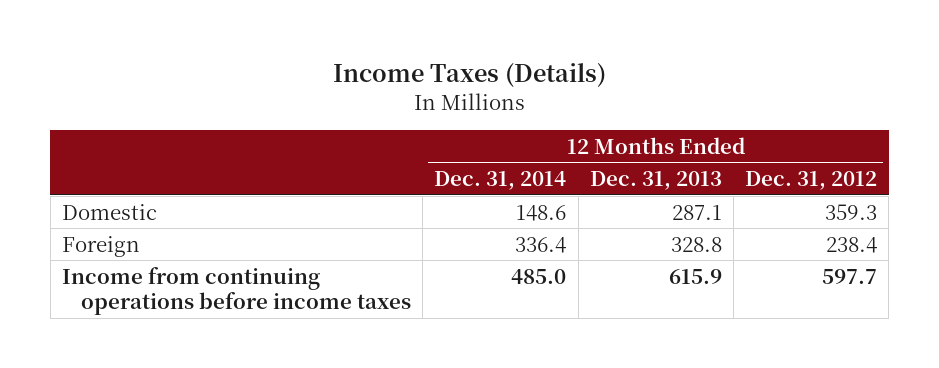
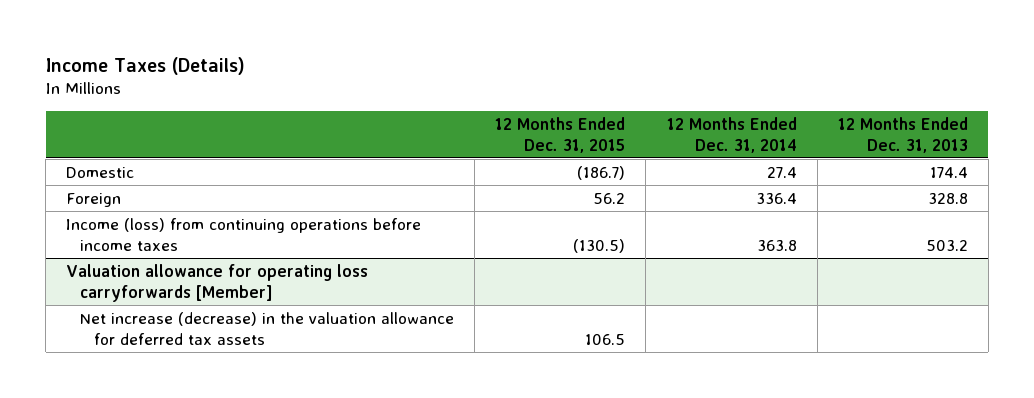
[745,171,878,191] Dec. 31, 2012 -> none
none -> [495,116,626,153] 12 Months Ended Dec. 31, 2015
[516,204,567,221] 148.6 -> [766,166,797,178] 27.4
[671,204,722,220] 287.1 -> [929,166,968,178] 174.4
[62,266,411,315] Income from continuing operations before income taxes -> [66,217,422,251] Income (loss) from continuing operations before income taxes
[511,268,567,284] 485.0 -> [756,239,797,251] 363.8
[668,268,722,284] 615.9 -> [925,239,968,251] 503.2
none -> [66,263,369,302] Valuation allowance for operating loss carryforwards [Member]
none -> [80,311,455,345] Net increase (decrease) in the valuation allowance for deferred tax assets

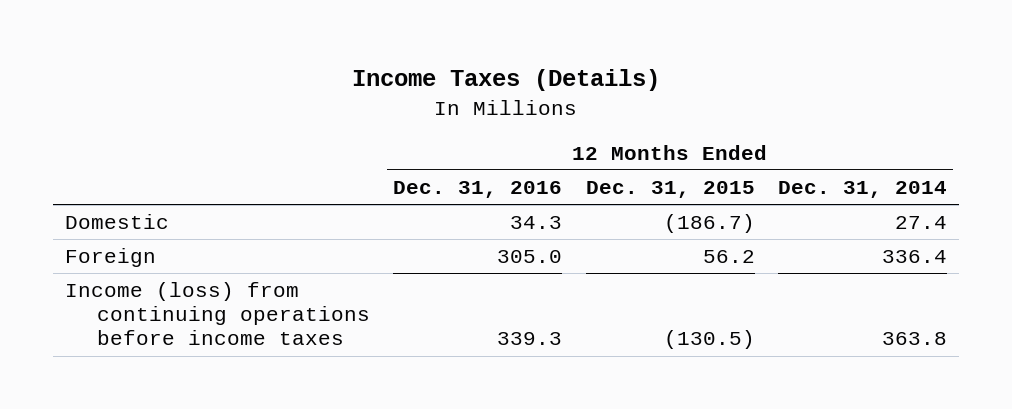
[837,116,968,153] 12 Months Ended Dec. 31, 2013 -> none
none -> [393,180,563,198] Dec. 31, 2016
[66,263,369,302] Valuation allowance for operating loss carryforwards [Member] -> none
[80,311,455,345] Net increase (decrease) in the valuation allowance for deferred tax assets -> none

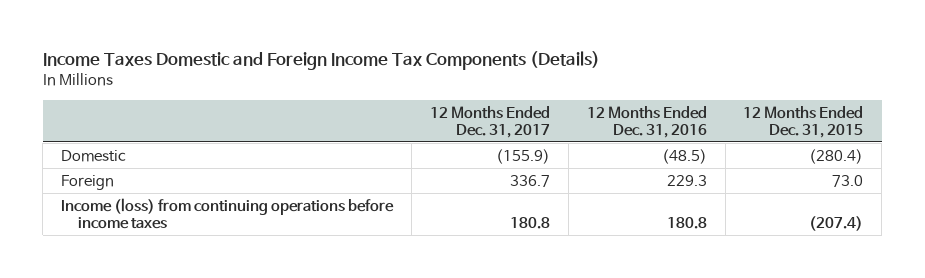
[352,69,661,92] Income Taxes (Details) -> [42,51,600,71] Income Taxes Domestic and Foreign Income Tax Components (Details)
[777,180,947,198] Dec. 31, 2014 -> none
none -> [429,105,550,138] 12 Months Ended Dec. 31, 2017
[510,216,563,230] 34.3 -> [661,148,707,164] (48.5)
[663,214,755,234] (186.7) -> [809,148,864,164] (280.4)
[497,250,563,264] 305.0 -> [666,174,707,186] 229.3
[702,250,755,264] 56.2 -> [832,174,864,187] 73.0
[497,332,563,346] 339.3 -> [666,216,707,229] 180.8
[663,330,755,350] (130.5) -> [809,215,864,231] (207.4)

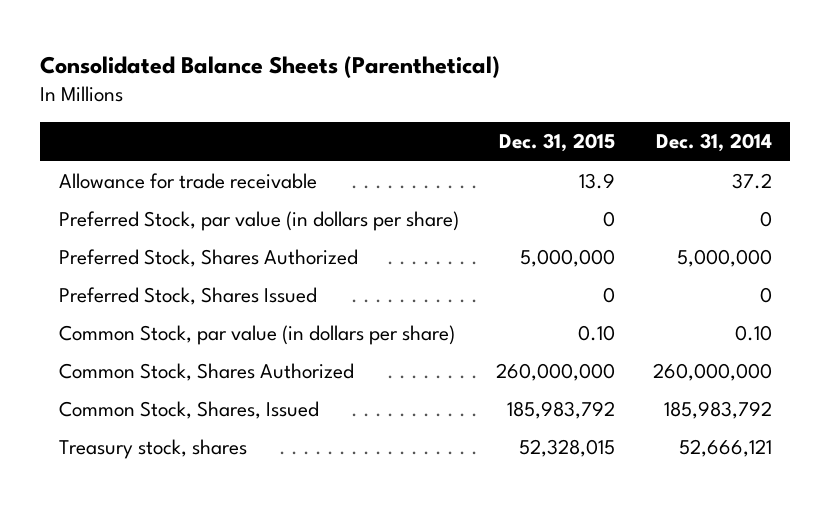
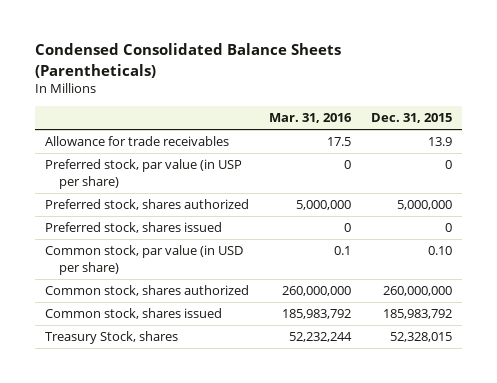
[40,55,501,78] Consolidated Balance Sheets (Parenthetical) -> [35,43,342,78] Condensed Consolidated Balance Sheets (Parentheticals)
[655,133,772,153] Dec. 31, 2014 -> none
none -> [268,113,352,124] Mar. 31, 2016
[58,173,317,190] Allowance for trade receivable -> [45,136,230,147] Allowance for trade receivables
[58,211,459,232] Preferred Stock, par value (in dollars per share) -> [45,159,243,189] Preferred stock, par value (in USP per share)
[58,249,358,268] Preferred Stock, Shares Authorized -> [45,199,250,211] Preferred stock, shares authorized
[58,287,317,306] Preferred Stock, Shares Issued -> [45,222,223,234] Preferred stock, shares issued
[58,325,455,346] Common Stock, par value (in dollars per share) -> [45,245,244,275] Common stock, par value (in USD per share)
[58,363,354,382] Common Stock, Shares Authorized -> [45,285,250,297] Common stock, shares authorized
[58,401,319,420] Common Stock, Shares, Issued -> [45,308,223,320] Common stock, shares issued
[58,439,247,460] Treasury stock, shares -> [45,331,179,345] Treasury Stock, shares

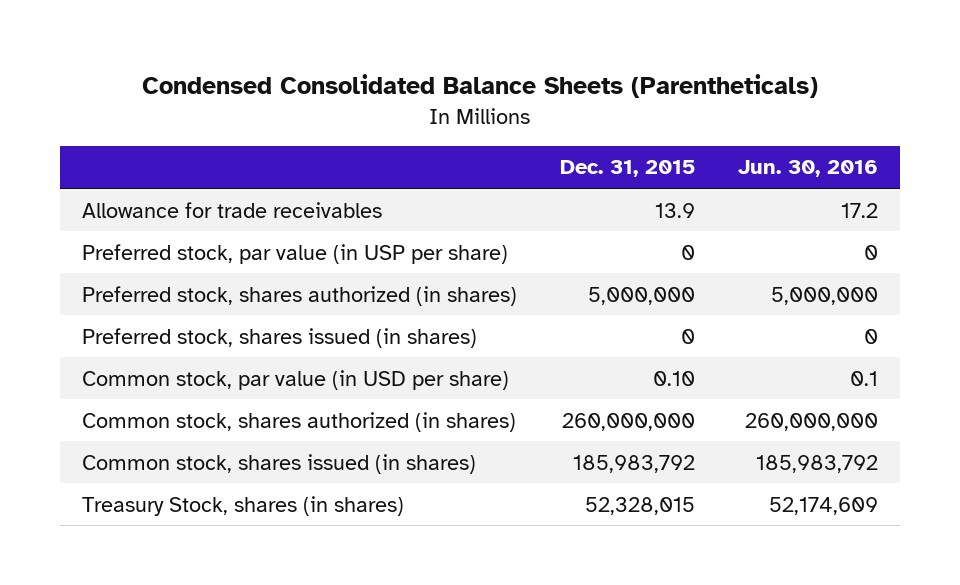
[268,113,352,124] Mar. 31, 2016 -> none
none -> [737,160,878,178] Jun. 30, 2016
[45,199,250,211] Preferred stock, shares authorized -> [81,285,517,306] Preferred stock, shares authorized (in shares)
[45,222,223,234] Preferred stock, shares issued -> [81,327,477,348] Preferred stock, shares issued (in shares)
[45,285,250,297] Common stock, shares authorized -> [81,411,516,432] Common stock, shares authorized (in shares)
[45,308,223,320] Common stock, shares issued -> [81,453,476,474] Common stock, shares issued (in shares)
[45,331,179,345] Treasury Stock, shares -> [81,495,404,516] Treasury Stock, shares (in shares)

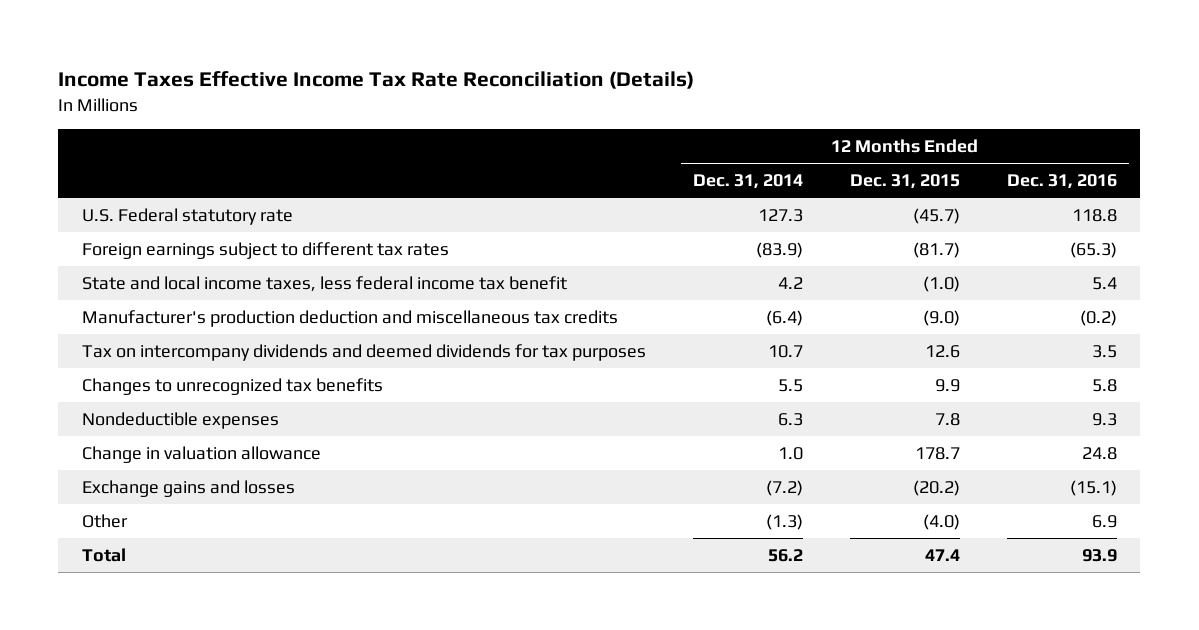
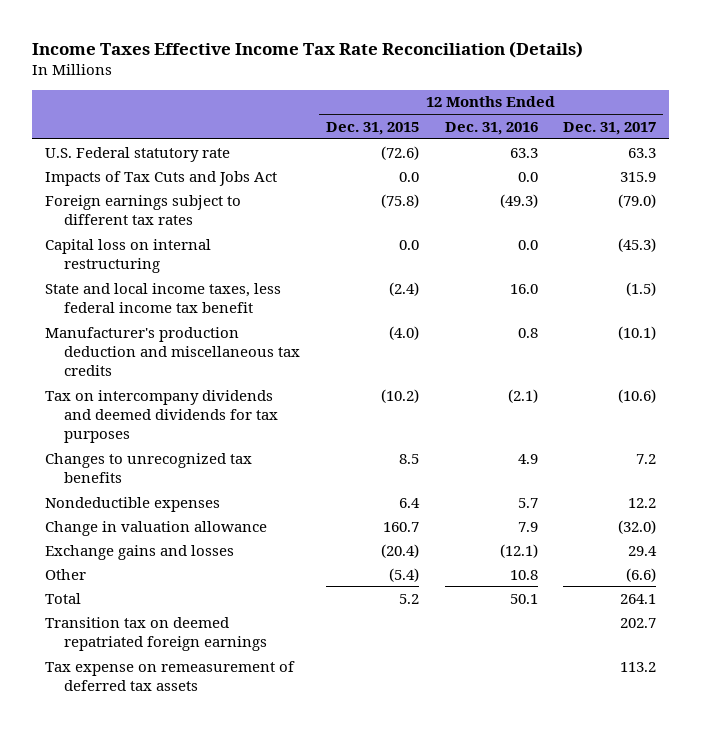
[692,174,803,190] Dec. 31, 2014 -> none
none -> [563,121,657,135] Dec. 31, 2017
[912,207,960,224] (45.7) -> [380,145,419,160] (72.6)
[1071,208,1117,222] 118.8 -> [509,147,538,158] 63.3
none -> [44,170,277,186] Impacts of Tax Cuts and Jobs Act
[912,241,960,258] (81.7) -> [380,193,419,208] (75.8)
[1069,241,1117,258] (65.3) -> [499,193,538,208] (49.3)
none -> [44,238,211,273] Capital loss on internal restructuring
[922,275,960,292] (1.0) -> [388,281,419,296] (2.4)
[1091,276,1117,290] 5.4 -> [509,283,538,294] 16.0
[922,309,960,326] (9.0) -> [388,325,419,340] (4.0)
[1079,309,1117,326] (0.2) -> [517,327,538,338] 0.8
[924,344,960,358] 12.6 -> [380,388,419,403] (10.2)
[1091,344,1117,358] 3.5 -> [507,388,538,403] (2.1)
[934,378,960,392] 9.9 -> [398,453,419,464] 8.5
[1091,378,1117,392] 5.8 -> [517,453,538,464] 4.9
[934,412,960,426] 7.8 -> [398,497,420,508] 6.4
[1091,412,1117,426] 9.3 -> [517,497,538,508] 5.7
[914,446,960,460] 178.7 -> [382,521,419,532] 160.7
[1081,446,1117,460] 24.8 -> [517,521,538,532] 7.9
[912,479,960,496] (20.2) -> [380,543,419,558] (20.4)
[1069,479,1117,496] (15.1) -> [499,543,538,558] (12.1)
[922,513,960,530] (4.0) -> [388,567,419,582] (5.4)
[1091,514,1117,528] 6.9 -> [509,569,538,580] 10.8
[924,548,960,561] 47.4 -> [398,593,419,604] 5.2
[1081,548,1117,562] 93.9 -> [509,593,538,604] 50.1
none -> [44,616,268,651] Transition tax on deemed repatriated foreign earnings
none -> [44,660,295,691] Tax expense on remeasurement of deferred tax assets

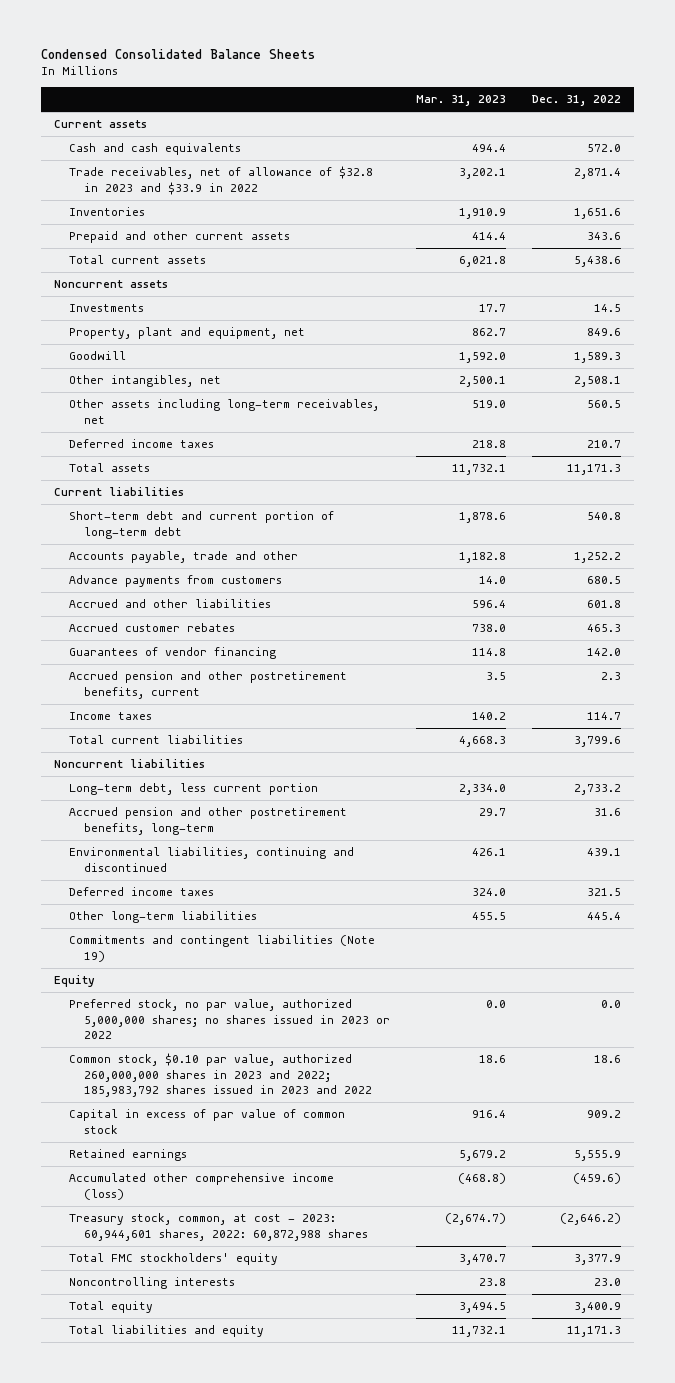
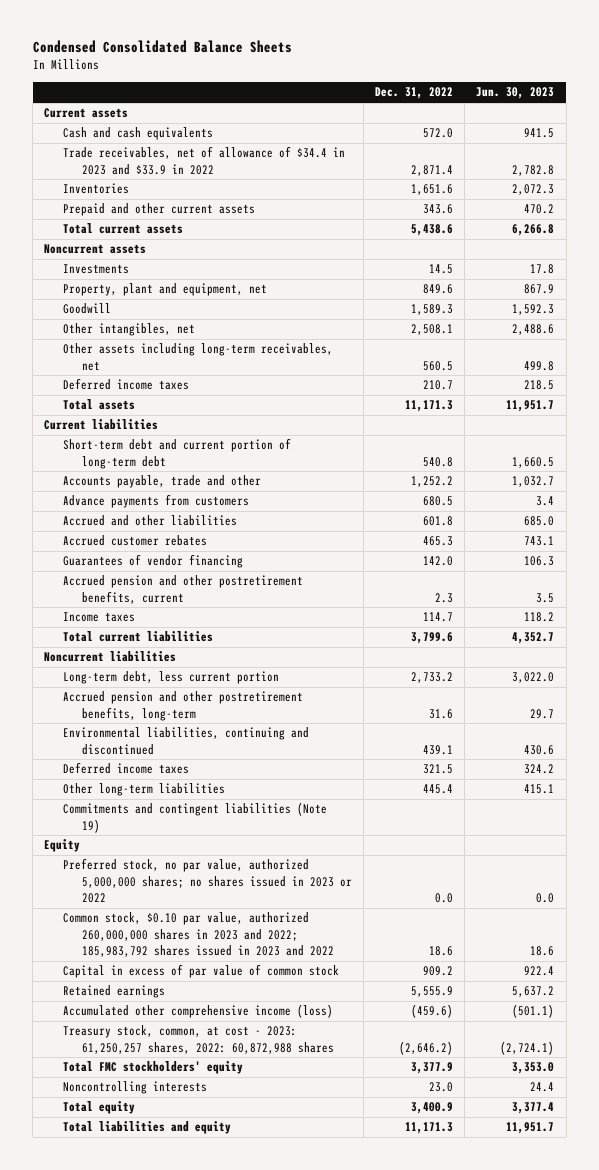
[415,95,506,107] Mar. 31, 2023 -> none
none -> [476,87,555,100] Jun. 30, 2023
[68,166,373,195] Trade receivables, net of allowance of $32.8 in 2023 and $33.9 in 2022 -> [63,146,346,175] Trade receivables, net of allowance of $34.4 in 2023 and $33.9 in 2022
[68,1213,368,1241] Treasury stock, common, at cost - 2023: 60,944,601 shares, 2022: 60,872,988 shares -> [63,1025,334,1054] Treasury stock, common, at cost - 2023: 61,250,257 shares, 2022: 60,872,988 shares

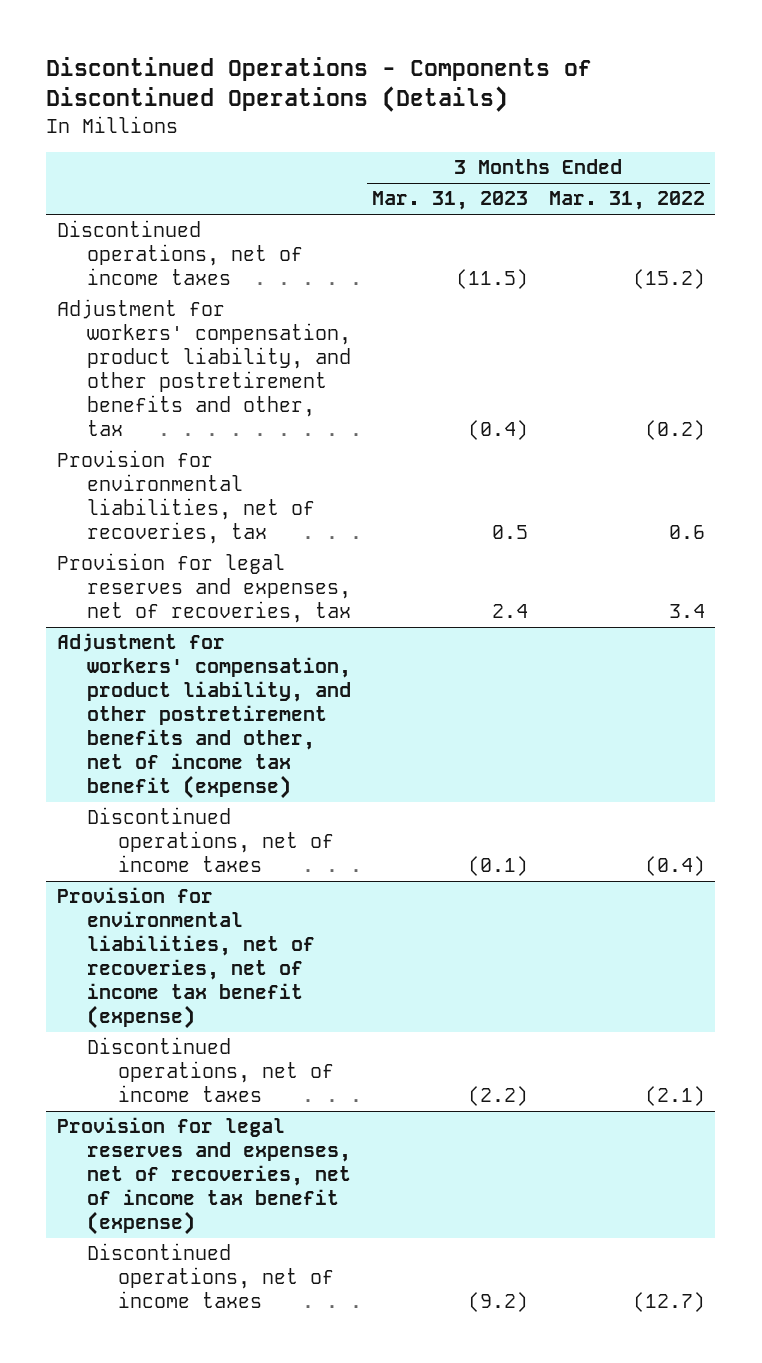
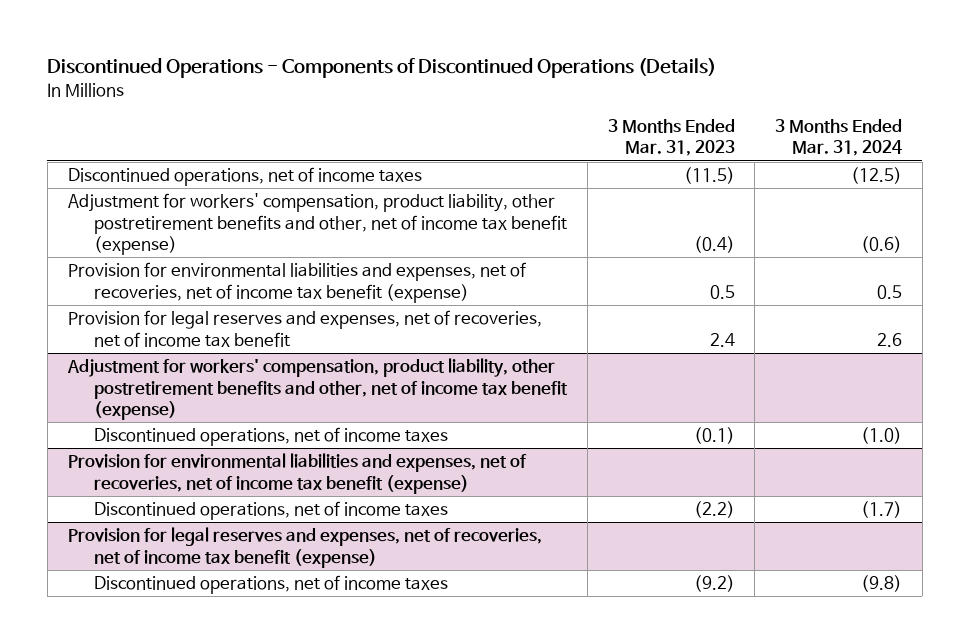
[548,191,705,211] Mar. 31, 2022 -> none
none -> [774,118,902,157] 3 Months Ended Mar. 31, 2024
[56,299,352,437] Adjustment for workers' compensation, product liability, and other postretirement benefits and other, tax -> [67,193,568,256] Adjustment for workers' compensation, product liability, other postretirement benefits and other, net of income tax benefit (expense)
[56,450,316,545] Provision for environmental liabilities, net of recoveries, tax -> [67,262,526,303] Provision for environmental liabilities and expenses, net of recoveries, net of income tax benefit (expense)
[56,553,352,624] Provision for legal reserves and expenses, net of recoveries, tax -> [67,310,542,347] Provision for legal reserves and expenses, net of recoveries, net of income tax benefit
[56,633,352,800] Adjustment for workers' compensation, product liability, and other postretirement benefits and other, net of income tax benefit (expense) -> [66,358,569,421] Adjustment for workers' compensation, product liability, other postretirement benefits and other, net of income tax benefit (expense)
[56,887,316,1030] Provision for environmental liabilities, net of recoveries, net of income tax benefit (expense) -> [67,453,527,494] Provision for environmental liabilities and expenses, net of recoveries, net of income tax benefit (expense)

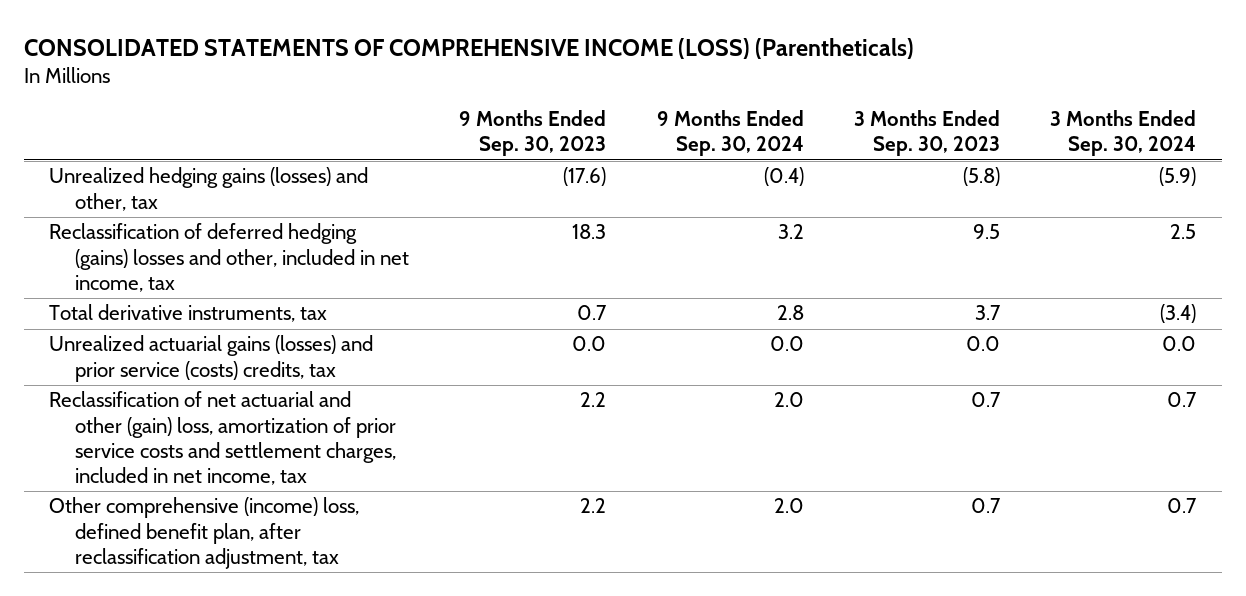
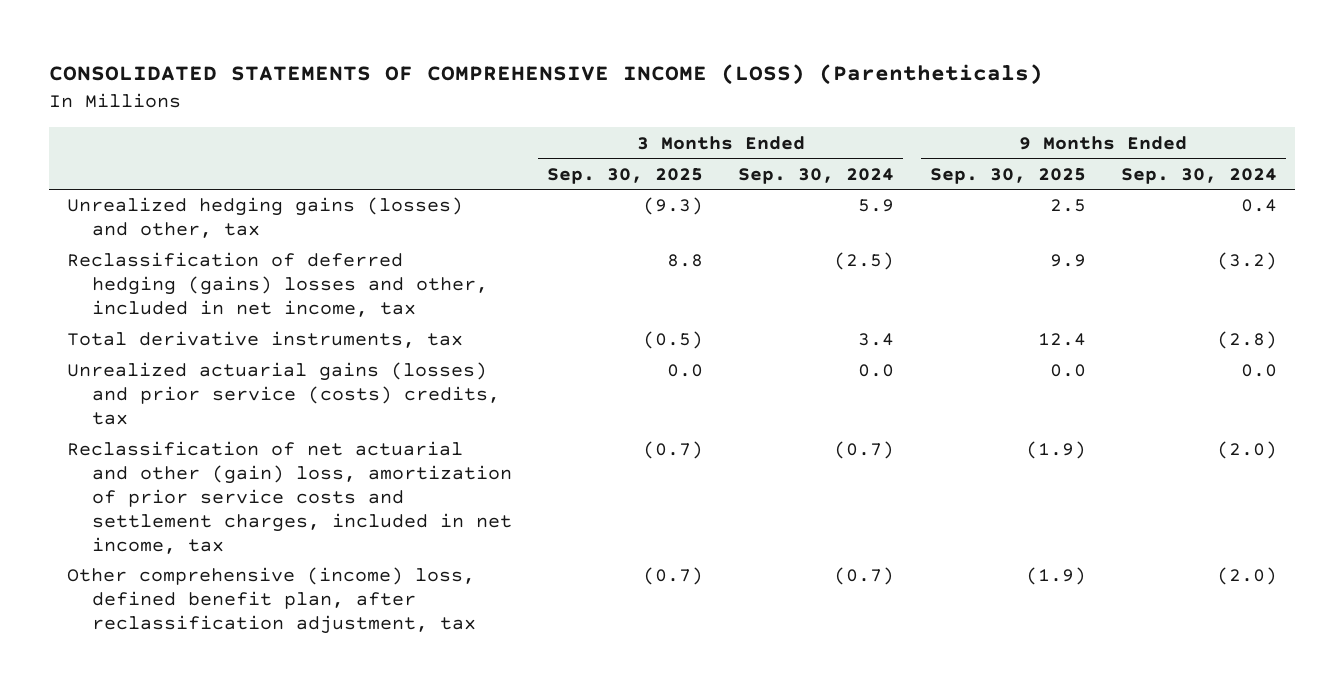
[459,110,607,157] 9 Months Ended Sep. 30, 2023 -> none
[854,110,1001,157] 3 Months Ended Sep. 30, 2023 -> none
none -> [547,167,704,184] Sep. 30, 2025
none -> [929,167,1086,184] Sep. 30, 2025
[763,167,804,187] (0.4) -> [1241,199,1278,213] 0.4
[1159,167,1197,187] (5.9) -> [858,199,895,213] 5.9
[777,224,804,240] 3.2 -> [1217,252,1278,271] (3.2)
[1170,224,1197,240] 2.5 -> [834,252,895,271] (2.5)
[776,305,804,321] 2.8 -> [1217,331,1278,350] (2.8)
[1160,304,1197,324] (3.4) -> [858,333,895,347] 3.4
[773,392,804,408] 2.0 -> [1217,441,1278,460] (2.0)
[1167,392,1198,408] 0.7 -> [834,441,895,460] (0.7)
[773,498,804,514] 2.0 -> [1217,567,1278,586] (2.0)
[1167,498,1198,514] 0.7 -> [834,567,895,586] (0.7)

